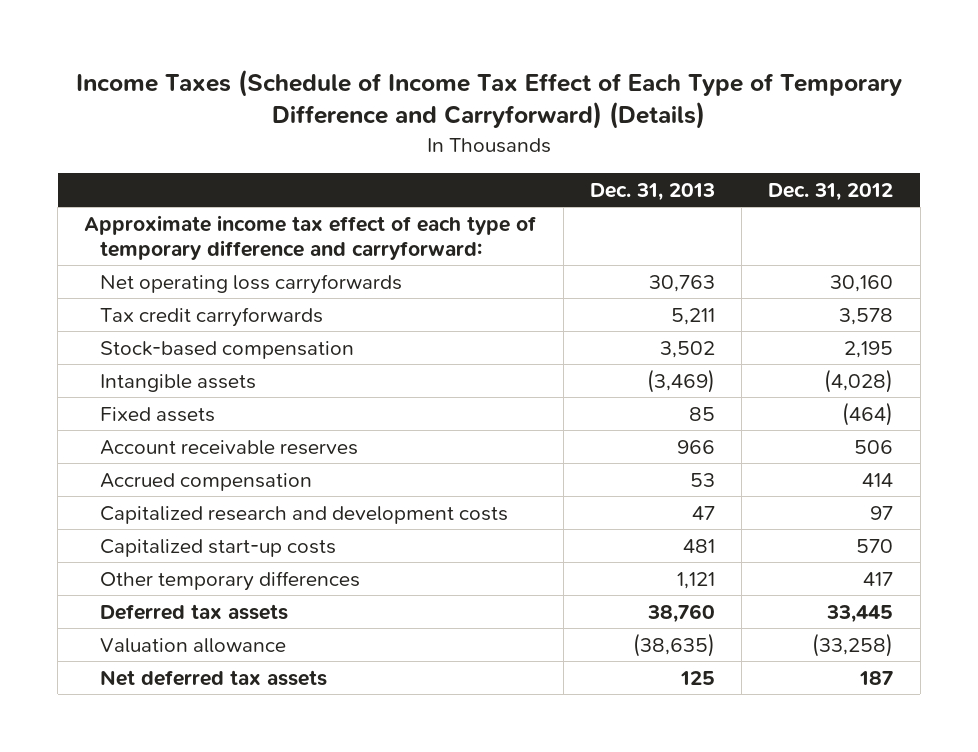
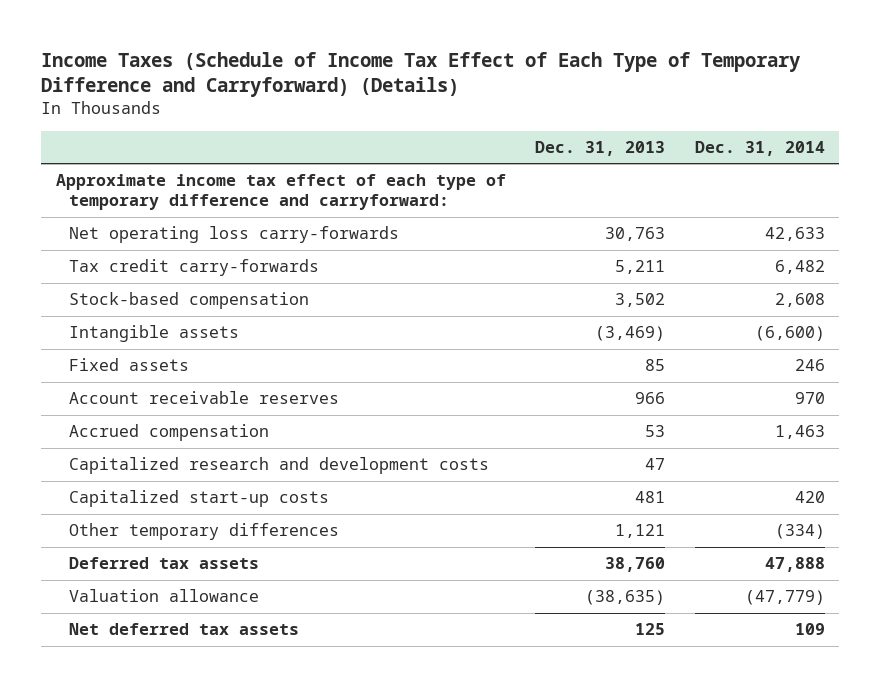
[768,182,894,201] Dec. 31, 2012 -> none
none -> [694,140,825,156] Dec. 31, 2014
[99,273,402,294] Net operating loss carryforwards -> [69,226,400,244] Net operating loss carry-forwards
[99,306,323,327] Tax credit carryforwards -> [69,259,320,277] Tax credit carry-forwards

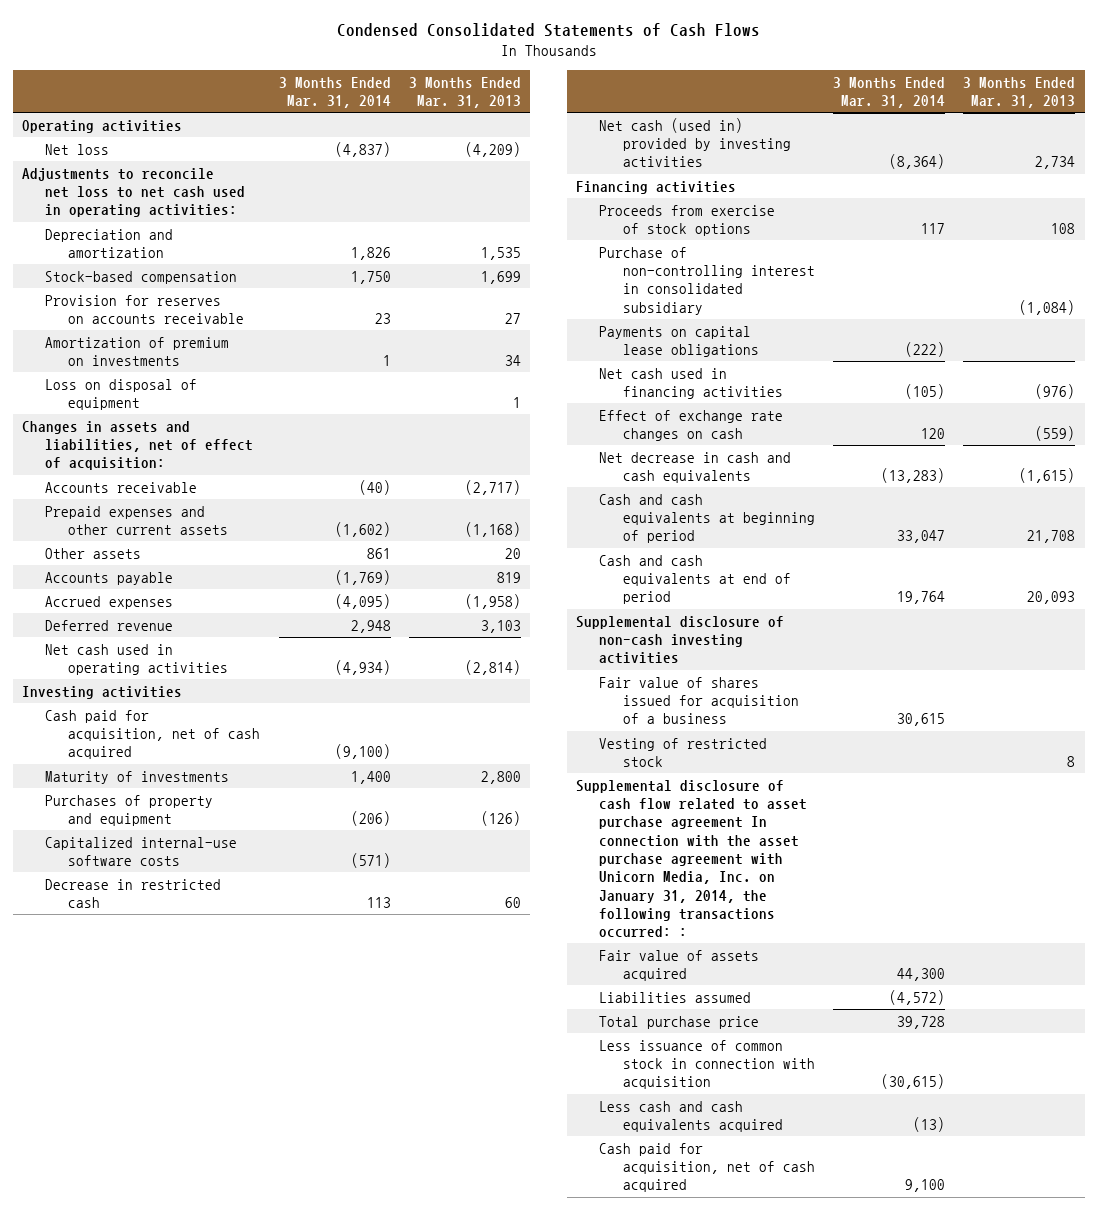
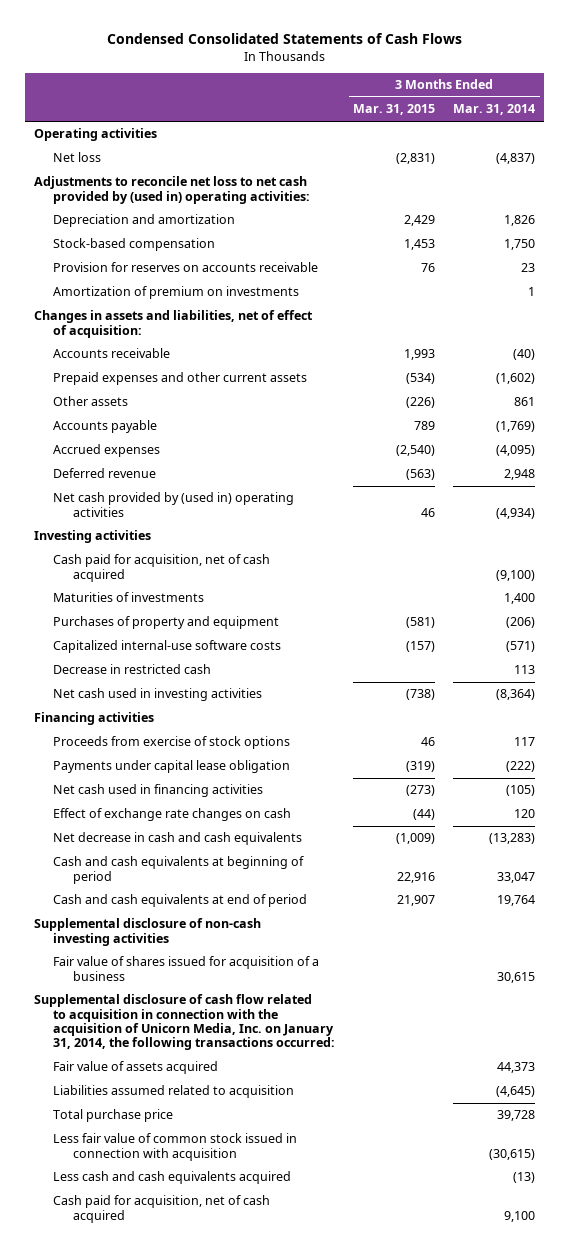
[408,76,521,109] 3 Months Ended Mar. 31, 2013 -> none
none -> [353,104,436,116] Mar. 31, 2015
[21,167,245,218] Adjustments to reconcile net loss to net cash used in operating activities: -> [33,176,311,204] Adjustments to reconcile net loss to net cash provided by (used in) operating activities:
[44,378,197,410] Loss on disposal of equipment -> none
[44,643,229,675] Net cash used in operating activities -> [53,492,295,517] Net cash provided by (used in) operating activities
[44,770,229,784] Maturity of investments -> [53,592,205,603] Maturities of investments
[599,117,791,168] Net cash (used in) provided by investing activities -> [53,688,263,702] Net cash used in investing activities
[599,246,815,315] Purchase of non-controlling interest in consolidated subsidiary -> none
[599,325,759,357] Payments on capital lease obligations -> [53,760,291,774] Payments under capital lease obligation
[599,737,768,767] Vesting of restricted stock -> none
[576,779,808,938] Supplemental disclosure of cash flow related to asset purchase agreement In connection with the asset purchase agreement with Unicorn Media, Inc. on January 31, 2014, the following transactions occurred: : -> [33,994,336,1051] Supplemental disclosure of cash flow related to acquisition in connection with the acquisition of Unicorn Media, Inc. on January 31, 2014, the following transactions occurred:
[897,967,946,981] 44,300 -> [497,1062,536,1074] 44,373
[599,991,752,1003] Liabilities assumed -> [53,1085,295,1099] Liabilities assumed related to acquisition
[889,989,946,1005] (4,572) -> [496,1086,536,1098] (4,645)
[599,1039,815,1090] Less issuance of common stock in connection with acquisition -> [53,1133,298,1161] Less fair value of common stock issued in connection with acquisition

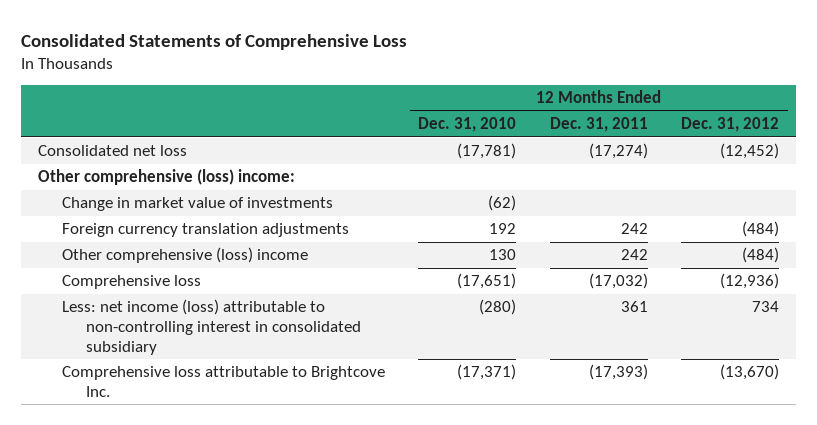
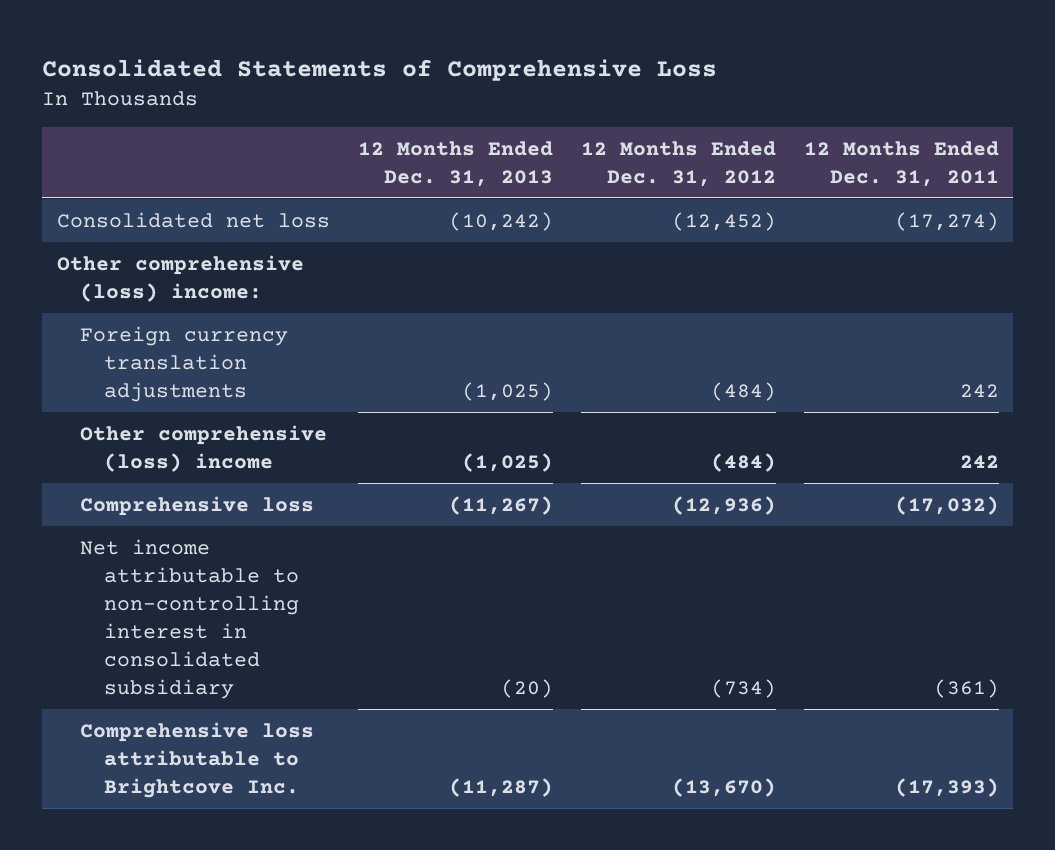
[418,116,517,132] Dec. 31, 2010 -> none
none -> [357,140,553,187] 12 Months Ended Dec. 31, 2013
[61,197,333,212] Change in market value of investments -> none
[61,299,361,355] Less: net income (loss) attributable to non-controlling interest in consolidated subsidiary -> [80,538,299,700] Net income attributable to non-controlling interest in consolidated subsidiary
[620,301,648,313] 361 -> [933,679,999,699] (361)
[752,301,780,313] 734 -> [710,679,776,699] (734)

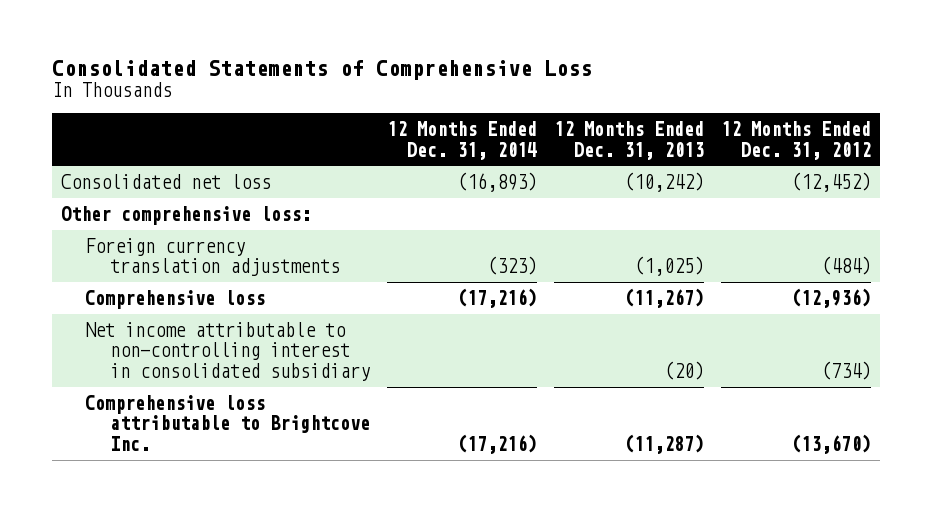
[803,140,999,187] 12 Months Ended Dec. 31, 2011 -> none
none -> [386,121,537,160] 12 Months Ended Dec. 31, 2014
[56,254,304,302] Other comprehensive (loss) income: -> [60,206,311,226] Other comprehensive loss:
[80,424,328,472] Other comprehensive (loss) income -> none

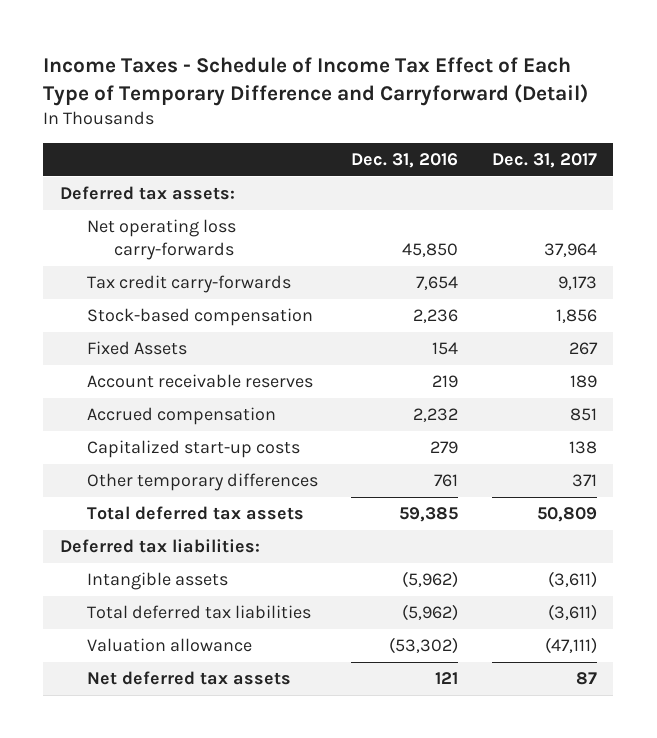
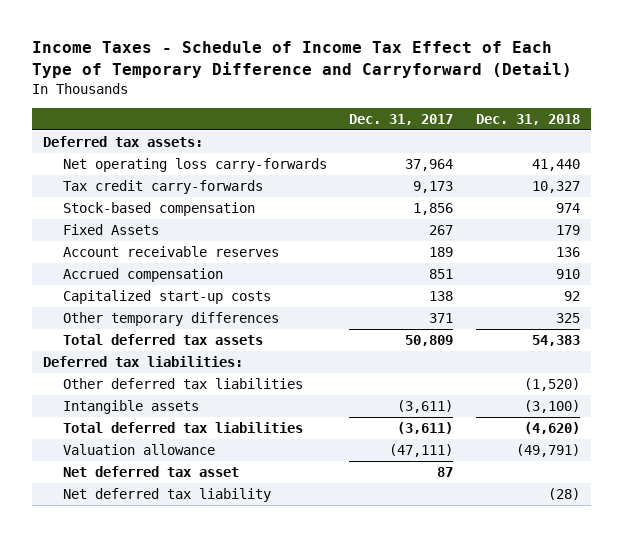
[351,152,459,168] Dec. 31, 2016 -> none
none -> [475,113,580,125] Dec. 31, 2018
none -> [62,378,303,390] Other deferred tax liabilities
[86,671,291,686] Net deferred tax assets -> [62,466,239,478] Net deferred tax asset
none -> [62,488,271,503] Net deferred tax liability

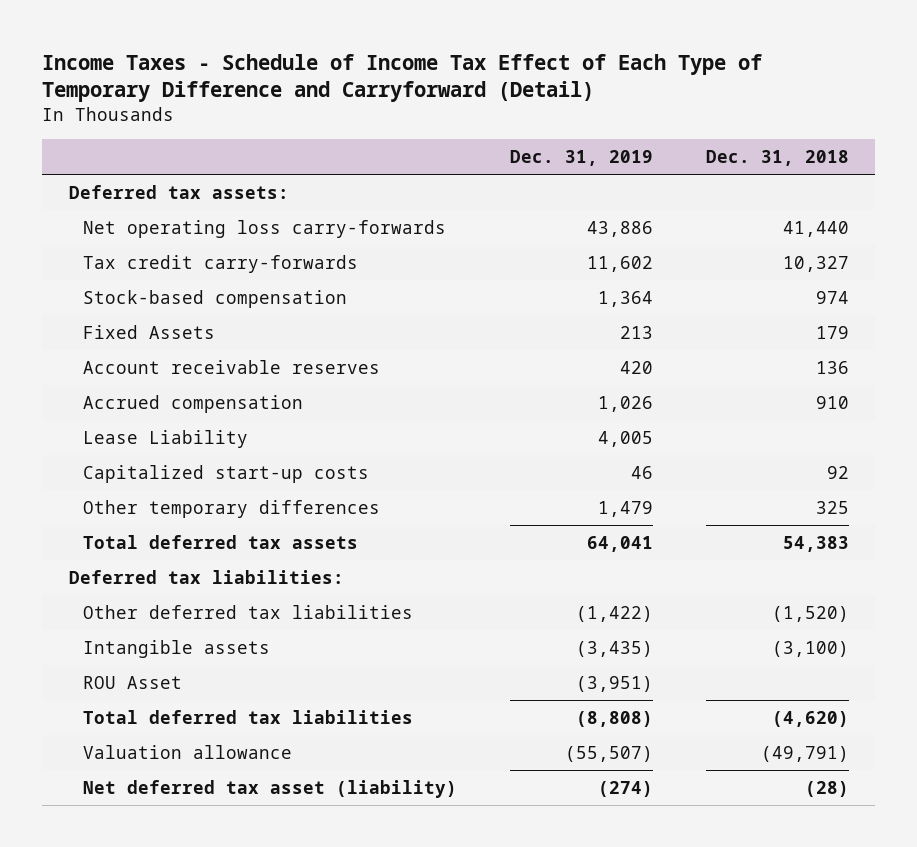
[349,113,454,125] Dec. 31, 2017 -> none
none -> [510,149,654,166] Dec. 31, 2019
none -> [83,429,249,448] Lease Liability
none -> [83,675,183,689] ROU Asset
[62,466,239,478] Net deferred tax asset -> none
[62,488,271,503] Net deferred tax liability -> [83,779,458,798] Net deferred tax asset (liability)

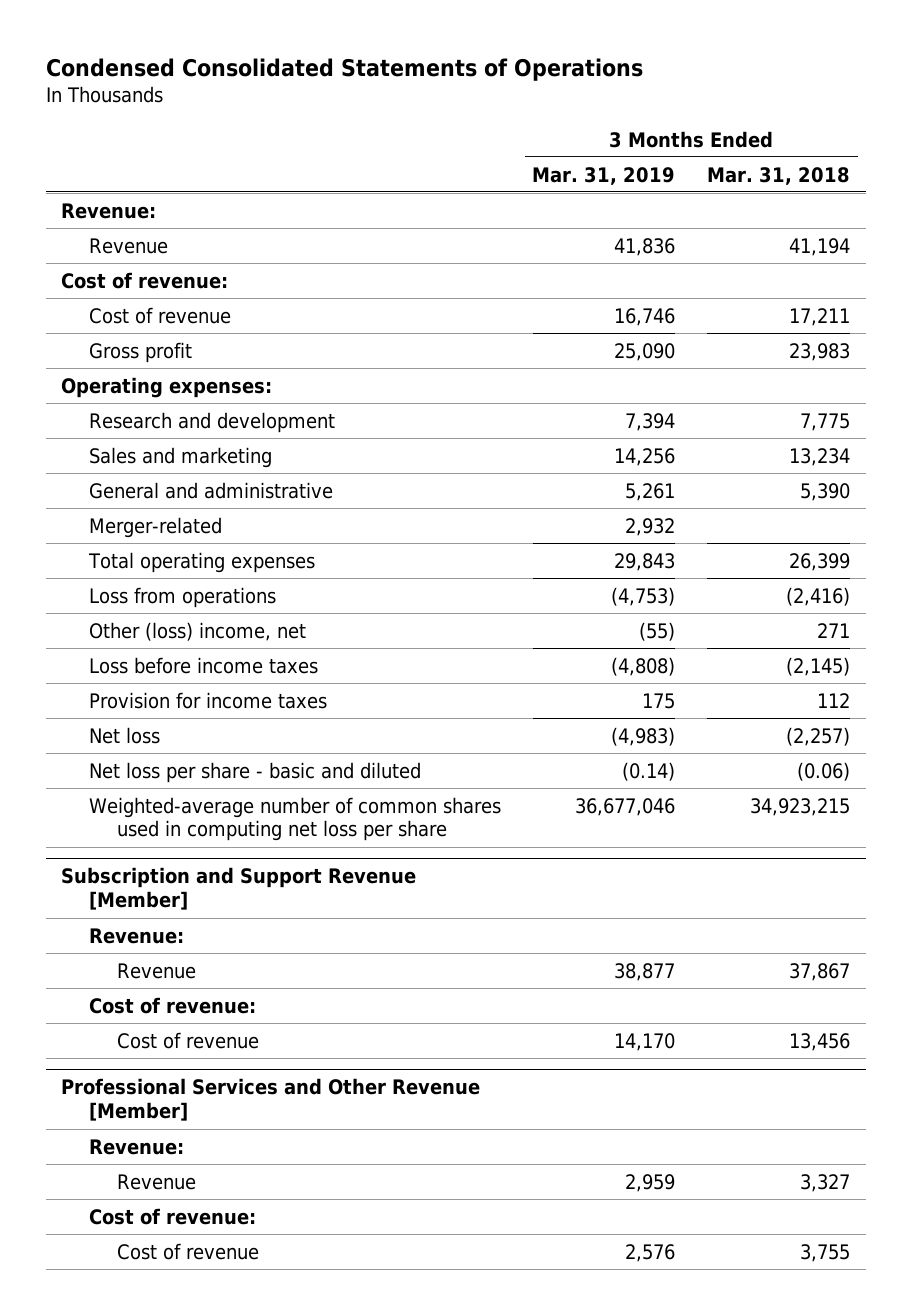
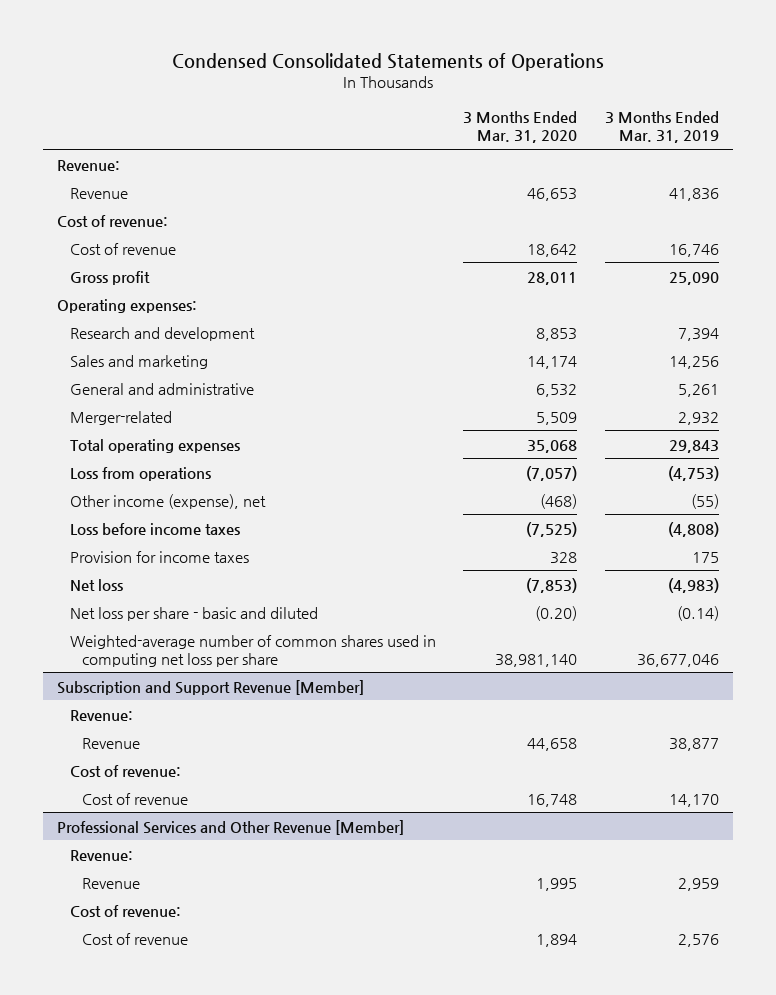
[707,166,851,185] Mar. 31, 2018 -> none
none -> [463,111,578,144] 3 Months Ended Mar. 31, 2020
[89,621,307,641] Other (loss) income, net -> [69,493,266,509] Other income (expense), net

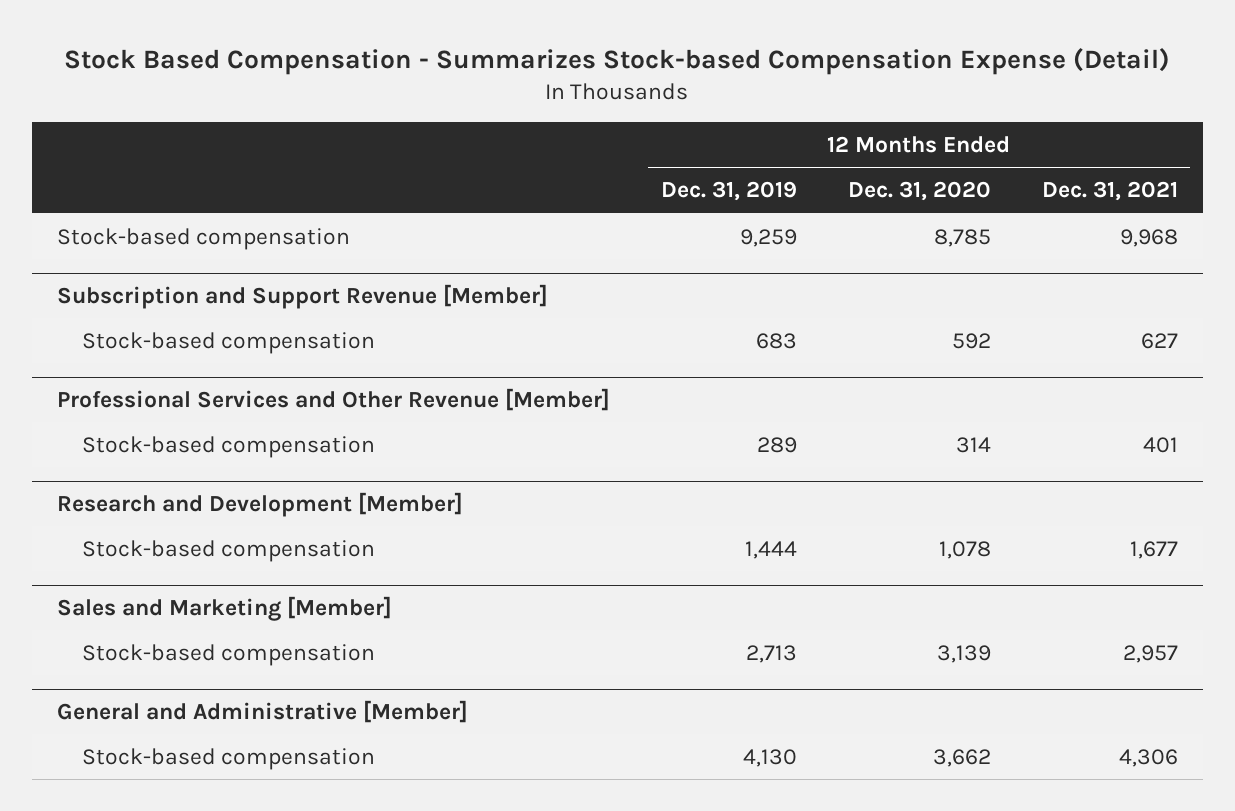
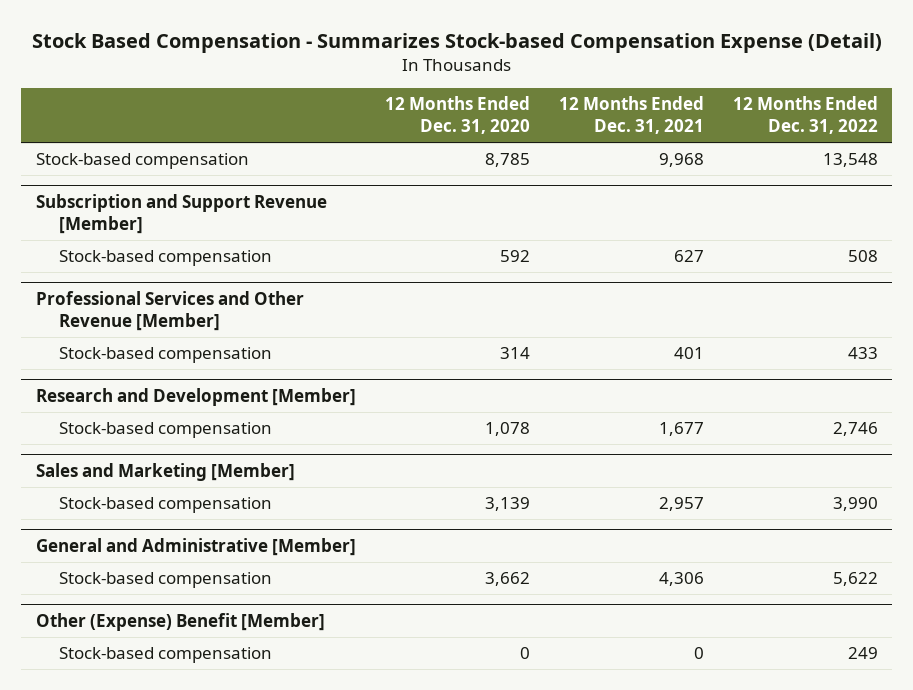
[661,181,798,202] Dec. 31, 2019 -> none
none -> [732,96,878,135] 12 Months Ended Dec. 31, 2022
none -> [35,613,325,632] Other (Expense) Benefit [Member]
none -> [58,647,272,664] Stock-based compensation

